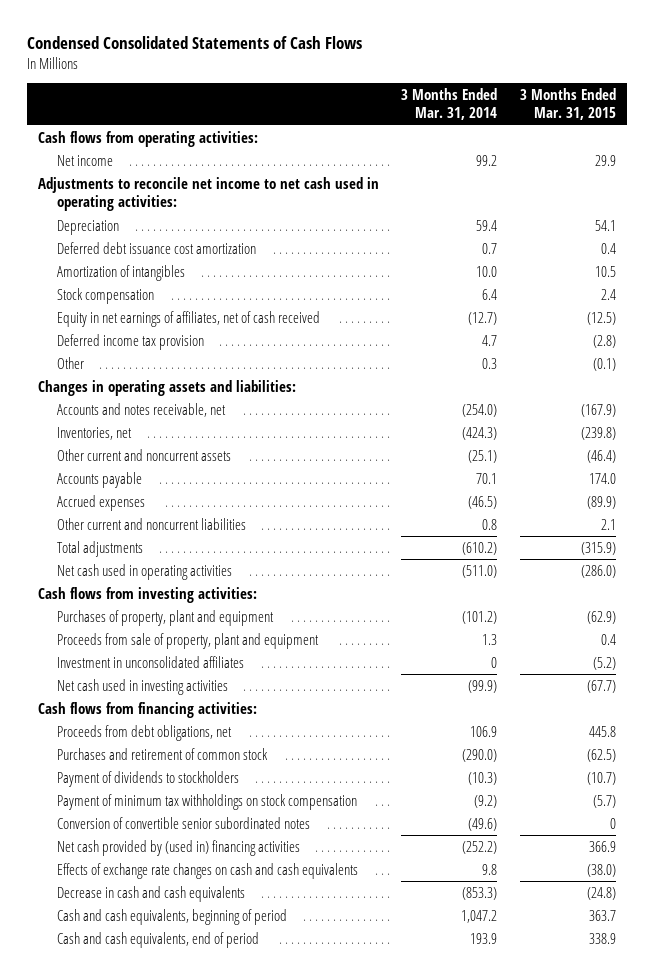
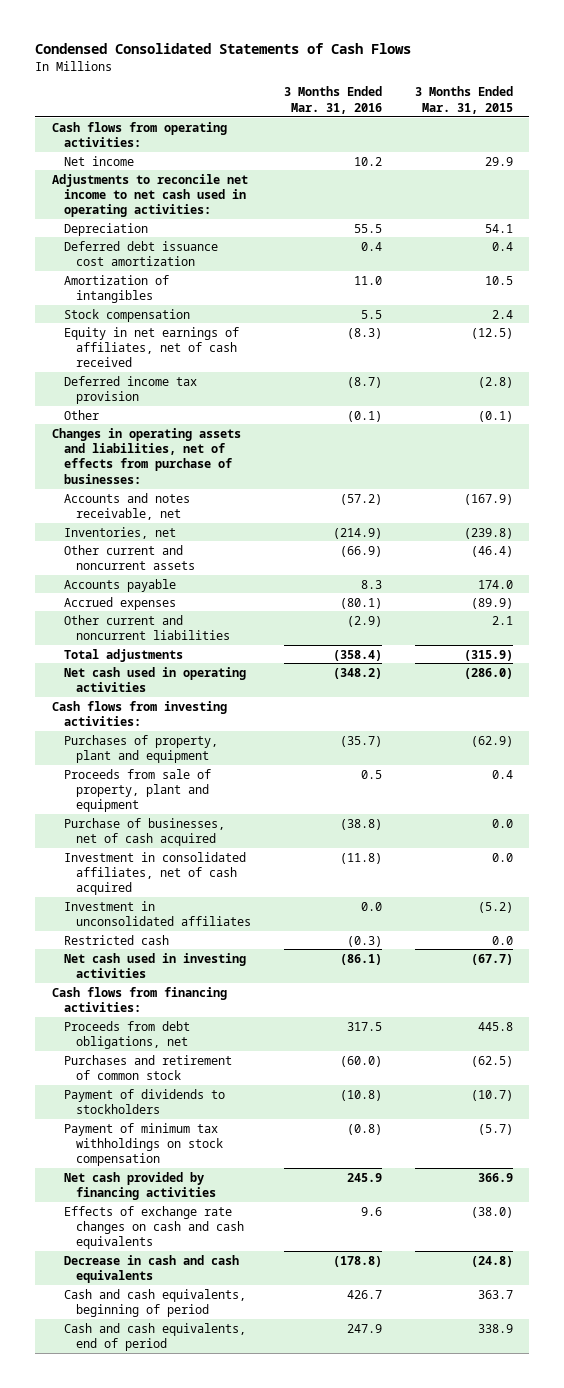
[401,87,498,121] 3 Months Ended Mar. 31, 2014 -> none
none -> [283,86,382,114] 3 Months Ended Mar. 31, 2016
[37,379,296,396] Changes in operating assets and liabilities: -> [51,427,241,484] Changes in operating assets and liabilities, net of effects from purchase of businesses:
none -> [63,817,225,846] Purchase of businesses, net of cash acquired
none -> [63,851,246,896] Investment in consolidated affiliates, net of cash acquired
none -> [63,934,169,945] Restricted cash
[56,816,310,829] Conversion of convertible senior subordinated notes -> none
[56,839,300,856] Net cash provided by (used in) financing activities -> [63,1171,217,1200] Net cash provided by financing activities

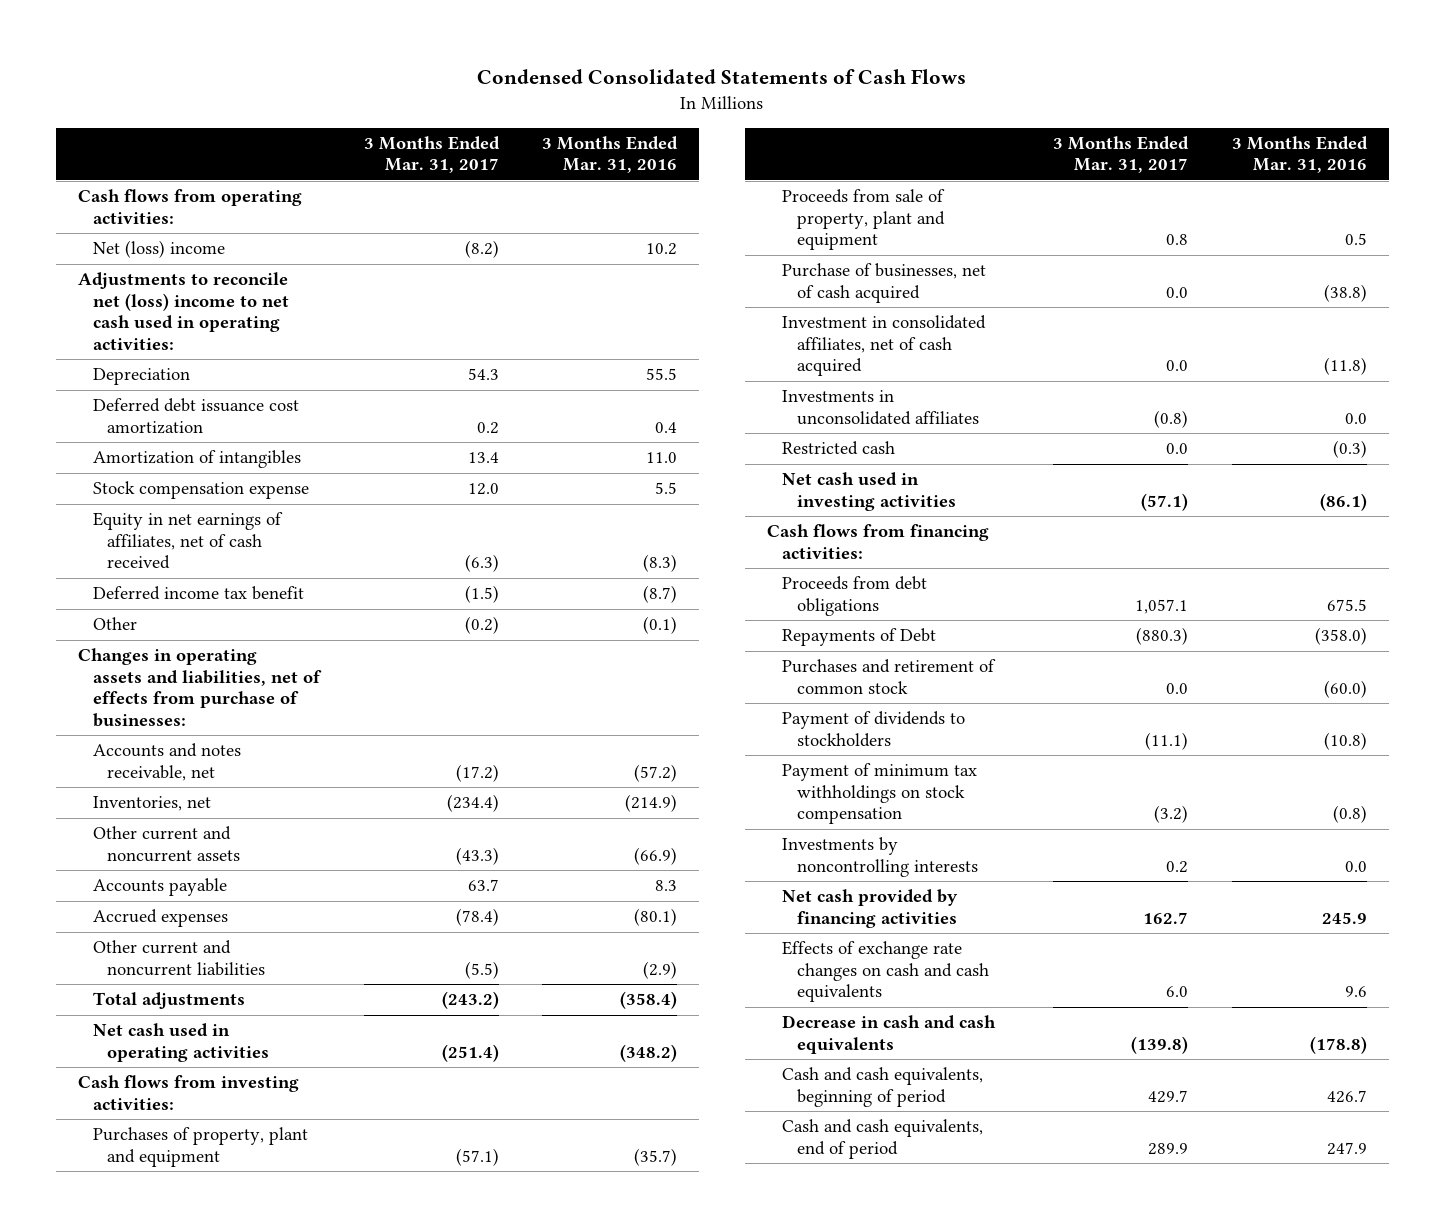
[414,86,513,114] 3 Months Ended Mar. 31, 2015 -> none
none -> [363,135,500,174] 3 Months Ended Mar. 31, 2017
[63,155,134,166] Net income -> [92,240,225,259] Net (loss) income
[51,173,248,218] Adjustments to reconcile net income to net cash used in operating activities: -> [77,272,289,350] Adjustments to reconcile net (loss) income to net cash used in operating activities:
[63,308,190,322] Stock compensation -> [92,481,309,500] Stock compensation expense
[63,375,197,404] Deferred income tax provision -> [92,586,304,601] Deferred income tax benefit
[63,900,252,926] Investment in unconsolidated affiliates -> [781,390,979,425] Investments in unconsolidated affiliates
[63,1020,190,1049] Proceeds from debt obligations, net -> [781,576,927,616] Proceeds from debt obligations
[346,1021,382,1031] 317.5 -> [1326,598,1367,611] 675.5
none -> [781,628,936,647] Repayments of Debt
none -> [781,837,978,877] Investments by noncontrolling interests

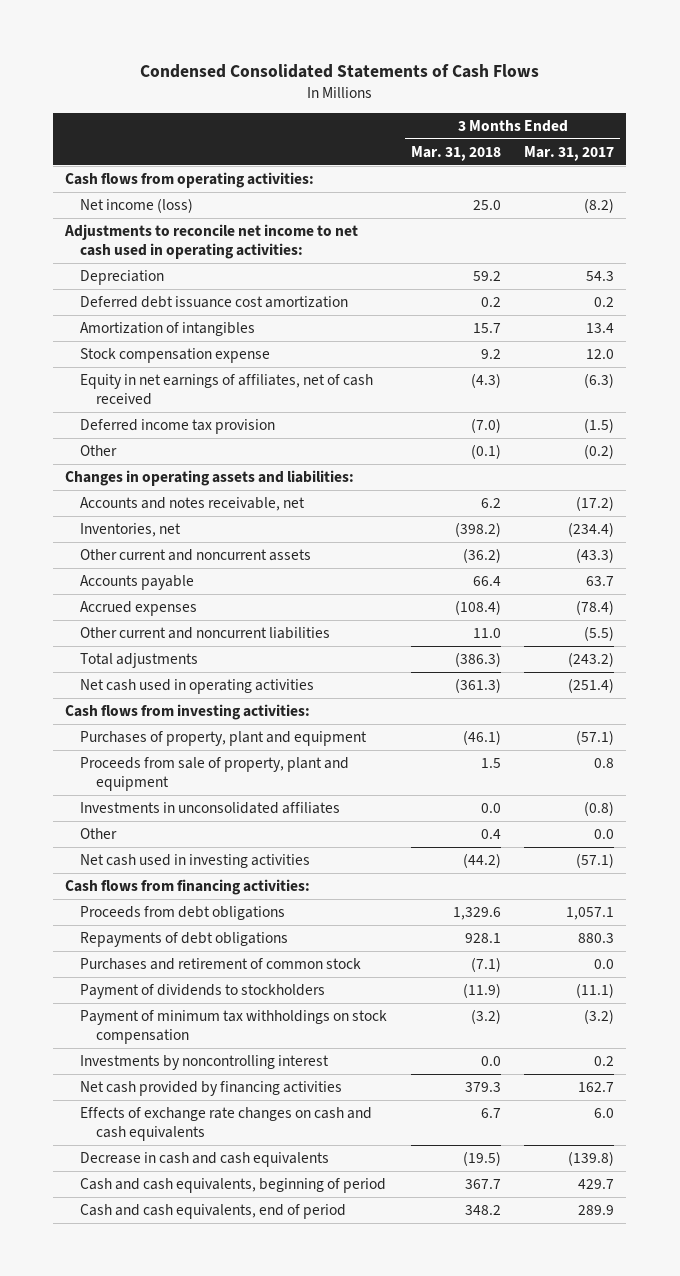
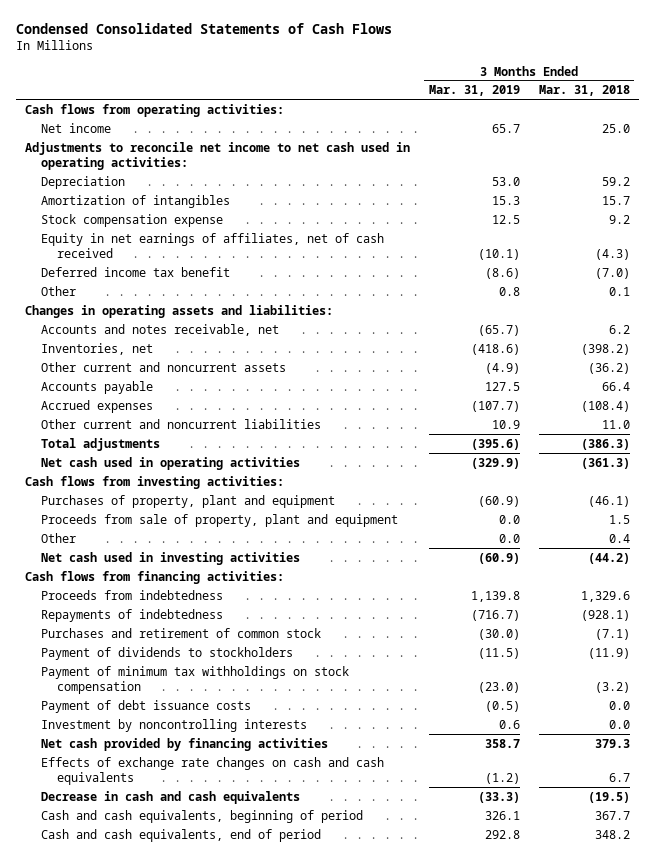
[524,145,615,161] Mar. 31, 2017 -> none
none -> [428,85,520,97] Mar. 31, 2019
[80,197,194,213] Net income (loss) -> [40,122,111,133] Net income
[80,295,349,308] Deferred debt issuance cost amortization -> none
[80,418,276,434] Deferred income tax provision -> [40,266,230,277] Deferred income tax benefit
[470,443,501,459] (0.1) -> [608,286,630,296] 0.1
[80,801,341,814] Investments in unconsolidated affiliates -> none
[80,905,286,920] Proceeds from debt obligations -> [40,589,223,600] Proceeds from indebtedness
[80,931,289,947] Repayments of debt obligations -> [40,608,223,622] Repayments of indebtedness
[464,932,501,943] 928.1 -> [580,609,630,621] (928.1)
none -> [40,699,251,713] Payment of debt issuance costs
[80,1054,330,1070] Investments by noncontrolling interest -> [40,718,307,732] Investment by noncontrolling interests

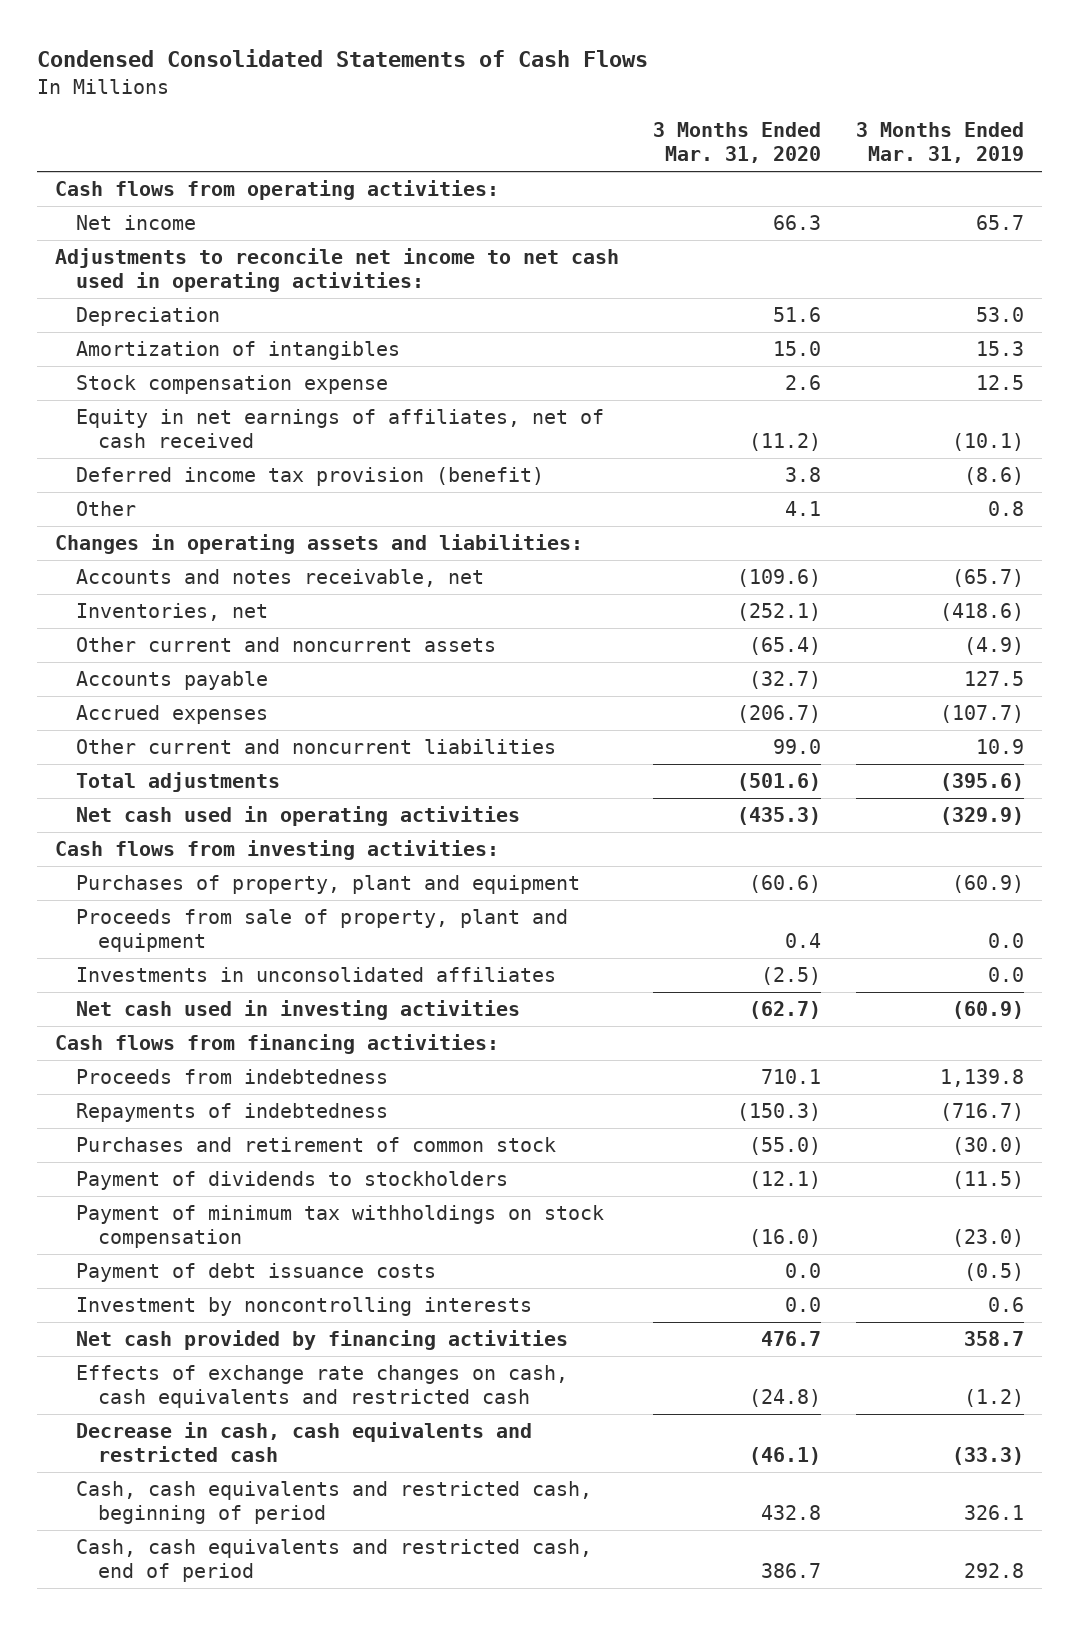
[538,85,630,97] Mar. 31, 2018 -> none
none -> [653,122,822,164] 3 Months Ended Mar. 31, 2020
[40,266,230,277] Deferred income tax benefit -> [76,467,545,487] Deferred income tax provision (benefit)
[40,532,76,543] Other -> none
none -> [76,967,557,983] Investments in unconsolidated affiliates
[40,756,384,785] Effects of exchange rate changes on cash and cash equivalents -> [76,1365,569,1409] Effects of exchange rate changes on cash, cash equivalents and restricted cash
[40,790,300,804] Decrease in cash and cash equivalents -> [76,1422,533,1463] Decrease in cash, cash equivalents and restricted cash
[40,809,363,823] Cash and cash equivalents, beginning of period -> [76,1481,593,1525] Cash, cash equivalents and restricted cash, beginning of period
[40,828,321,842] Cash and cash equivalents, end of period -> [76,1539,593,1583] Cash, cash equivalents and restricted cash, end of period

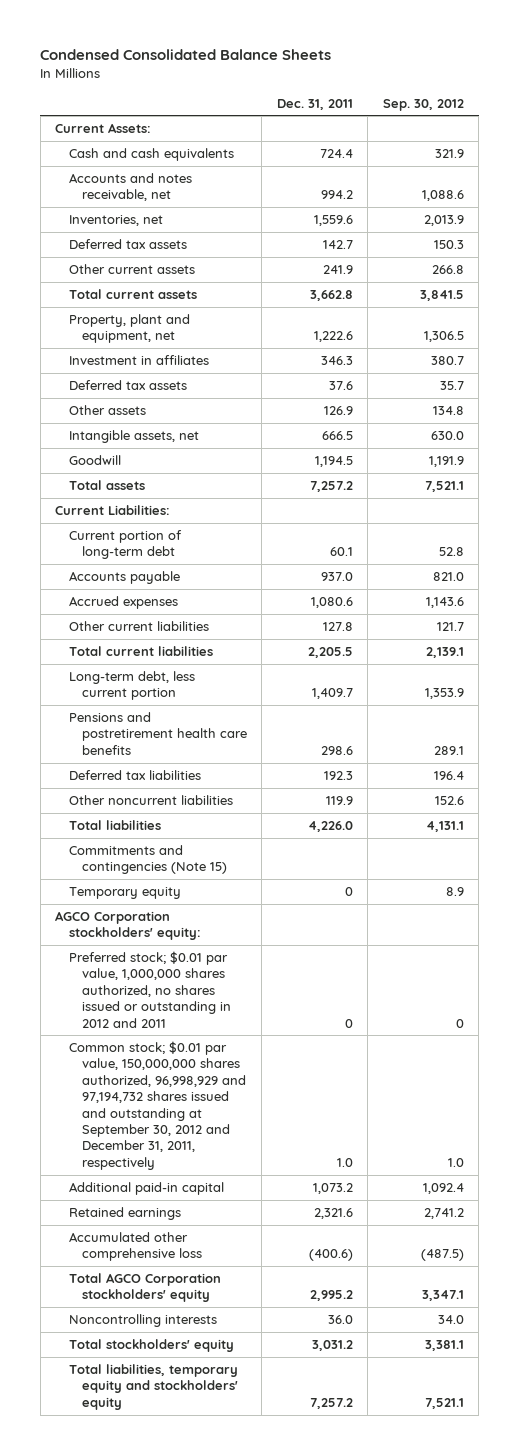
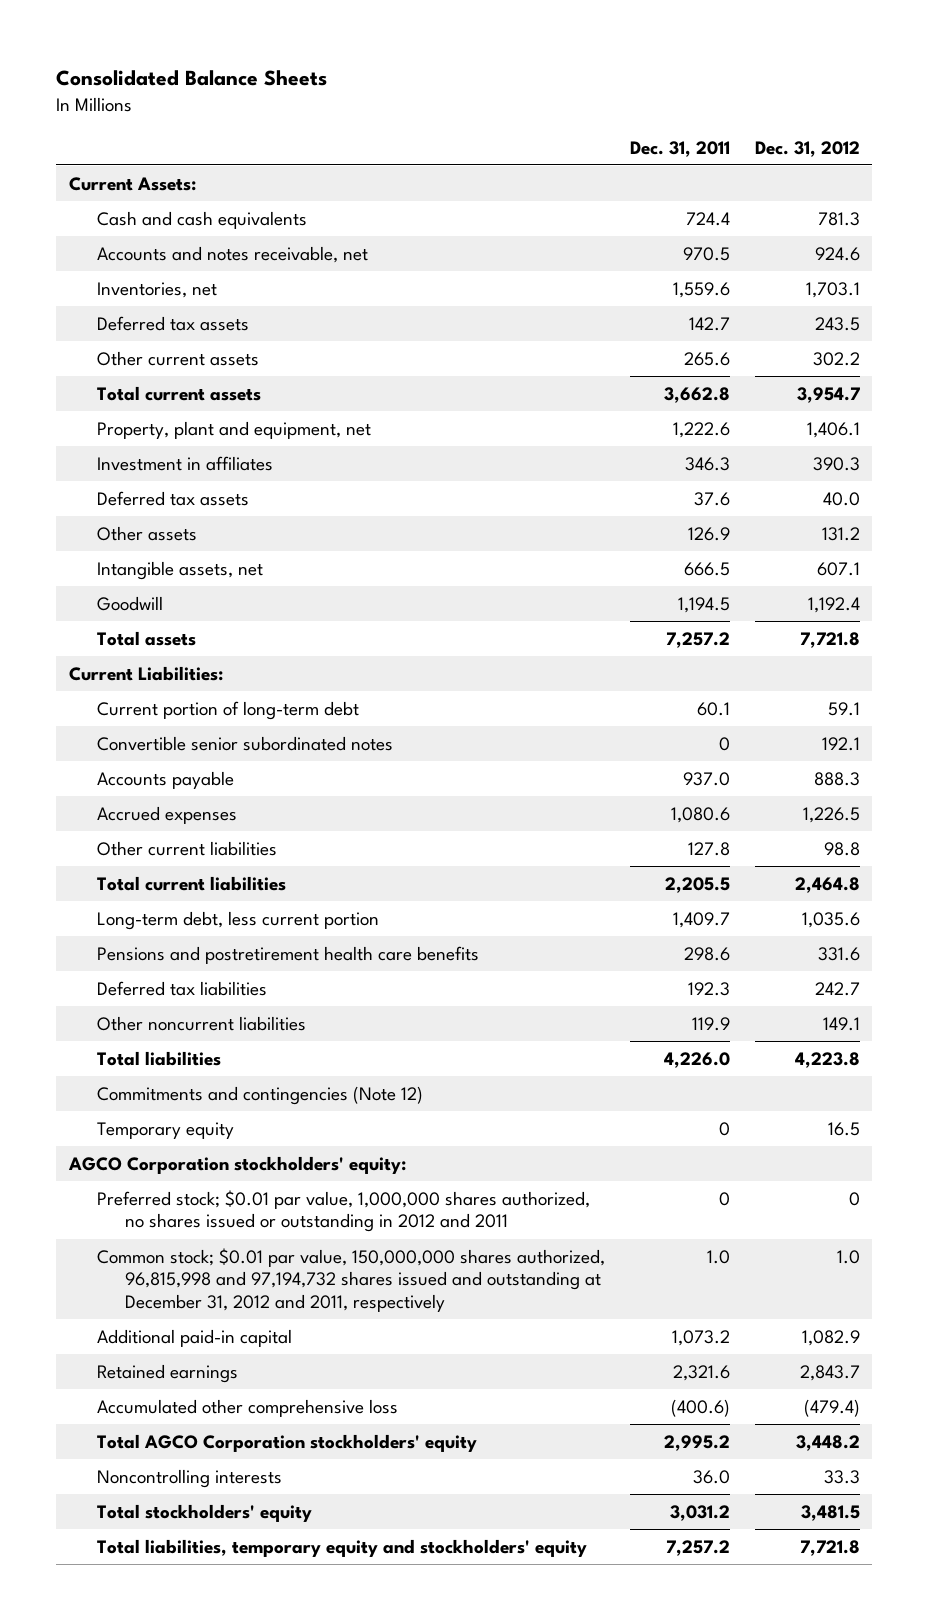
[40,49,332,61] Condensed Consolidated Balance Sheets -> [56,70,328,87] Consolidated Balance Sheets
[382,98,464,111] Sep. 30, 2012 -> none
none -> [754,140,860,157] Dec. 31, 2012
[320,190,353,200] 994.2 -> [682,246,730,261] 970.5
[322,264,353,274] 241.9 -> [683,351,730,366] 265.6
none -> [96,735,393,751] Convertible senior subordinated notes
[68,844,227,875] Commitments and contingencies (Note 15) -> [96,1085,423,1105] Commitments and contingencies (Note 12)
[68,1040,246,1170] Common stock; $0.01 par value, 150,000,000 shares authorized, 96,998,929 and 97,194,732 shares issued and outstanding at September 30, 2012 and December 31, 2011, respectively -> [96,1247,605,1312] Common stock; $0.01 par value, 150,000,000 shares authorized, 96,815,998 and 97,194,732 shares issued and outstanding at December 31, 2012 and 2011, respectively

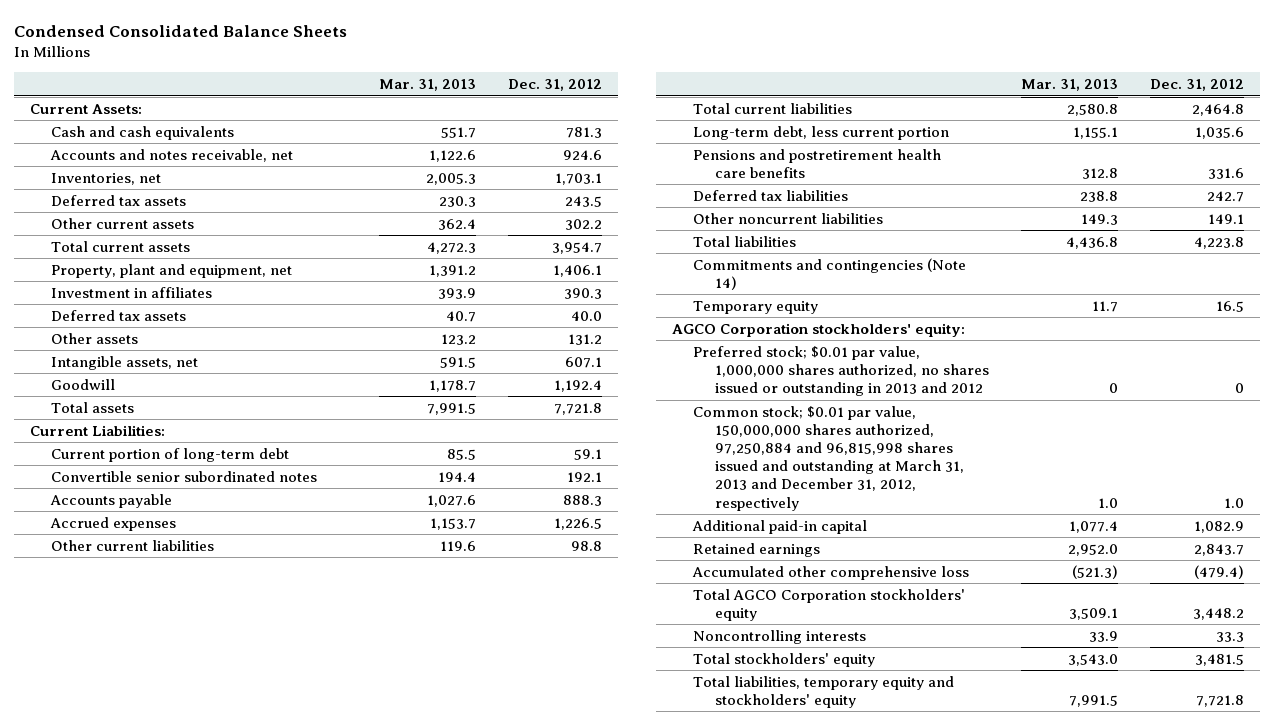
[56,70,328,87] Consolidated Balance Sheets -> [13,25,347,38] Condensed Consolidated Balance Sheets
[629,140,730,157] Dec. 31, 2011 -> none
none -> [379,79,477,92] Mar. 31, 2013
[96,1085,423,1105] Commitments and contingencies (Note 12) -> [693,257,967,290] Commitments and contingencies (Note 14)
[96,1189,590,1233] Preferred stock; $0.01 par value, 1,000,000 shares authorized, no shares issued or outstanding in 2012 and 2011 -> [693,345,989,397] Preferred stock; $0.01 par value, 1,000,000 shares authorized, no shares issued or outstanding in 2013 and 2012
[96,1247,605,1312] Common stock; $0.01 par value, 150,000,000 shares authorized, 96,815,998 and 97,194,732 shares issued and outstanding at December 31, 2012 and 2011, respectively -> [693,405,964,511] Common stock; $0.01 par value, 150,000,000 shares authorized, 97,250,884 and 96,815,998 shares issued and outstanding at March 31, 2013 and December 31, 2012, respectively

